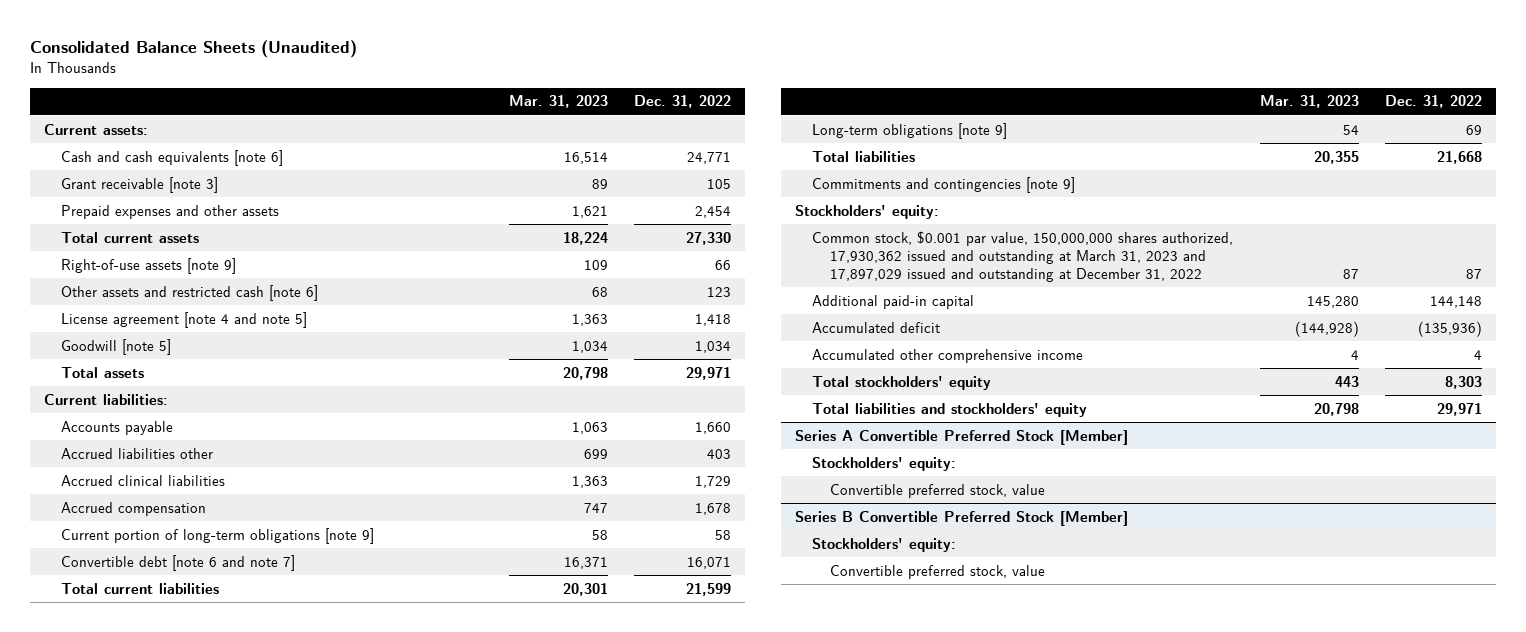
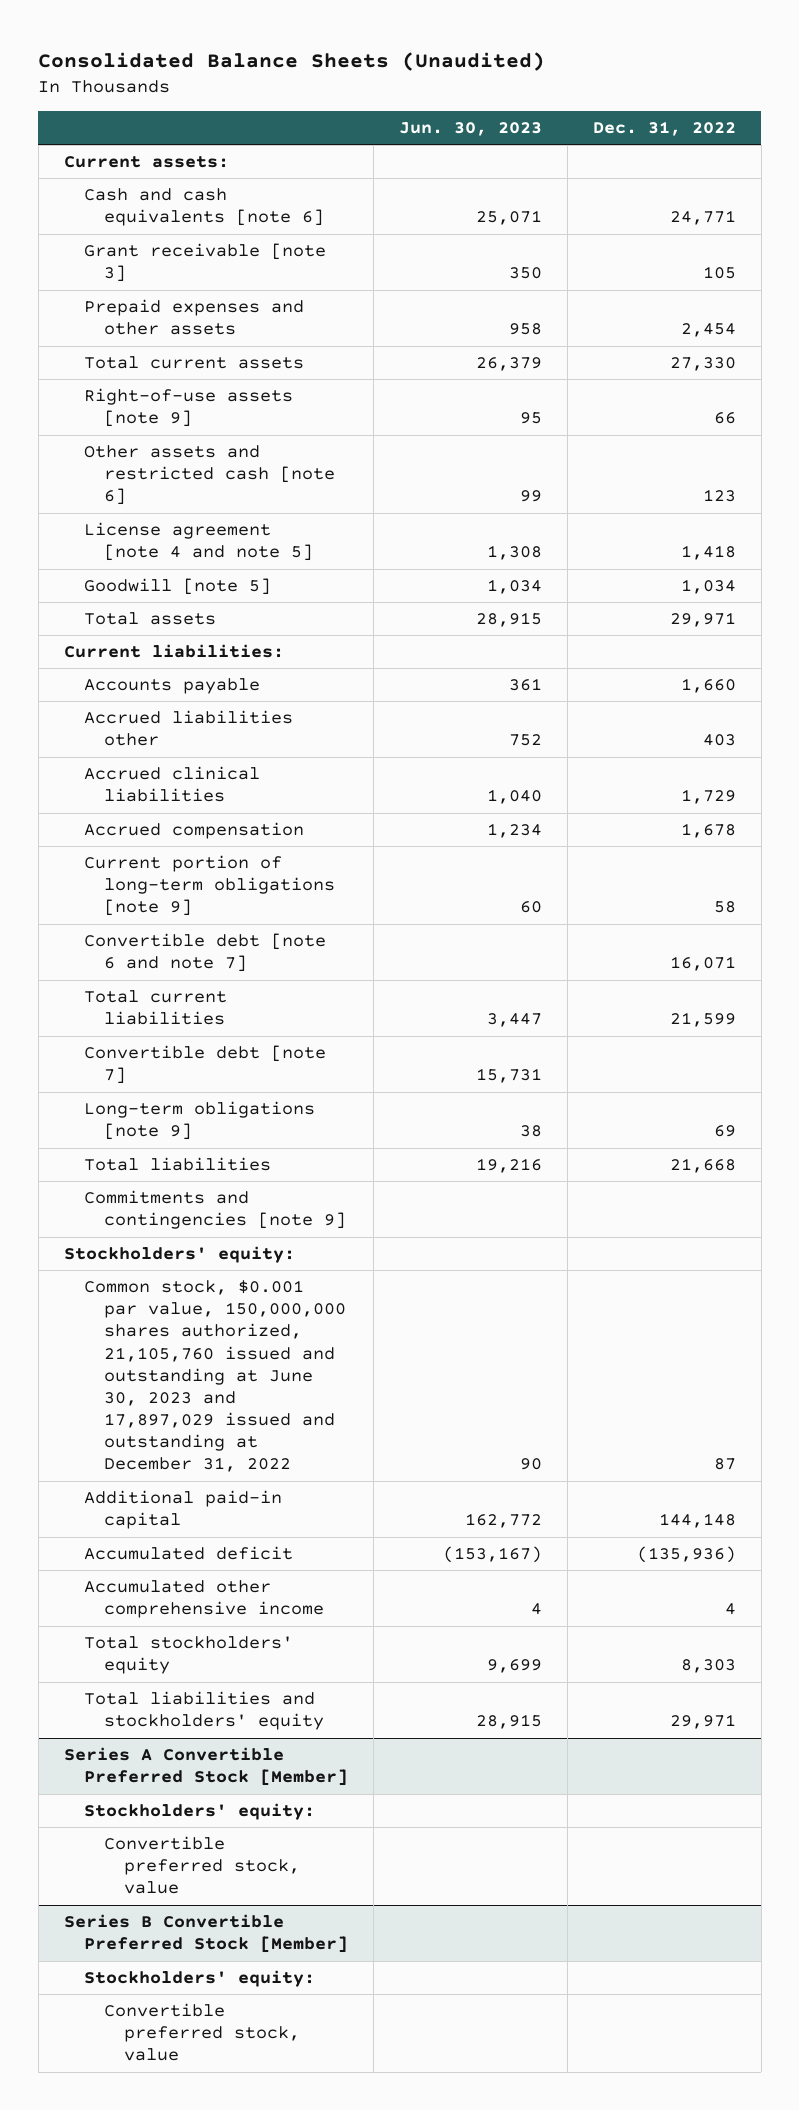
[508,95,608,109] Mar. 31, 2023 -> none
none -> [398,121,542,136] Jun. 30, 2023
none -> [84,1045,327,1085] Convertible debt [note 7]
[812,230,1234,282] Common stock, $0.001 par value, 150,000,000 shares authorized, 17,930,362 issued and outstanding at March 31, 2023 and 17,897,029 issued and outstanding at December 31, 2022 -> [84,1280,347,1473] Common stock, $0.001 par value, 150,000,000 shares authorized, 21,105,760 issued and outstanding at June 30, 2023 and 17,897,029 issued and outstanding at December 31, 2022

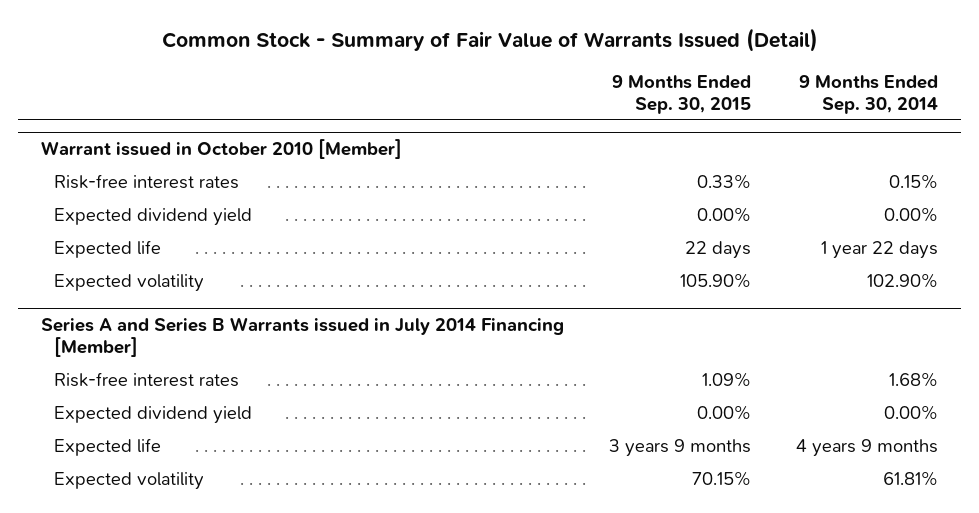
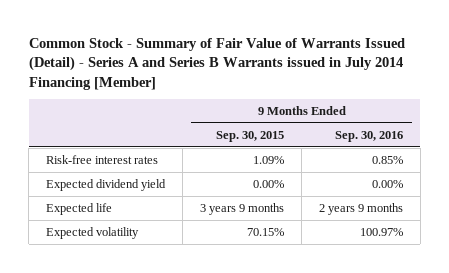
[161,27,818,52] Common Stock - Summary of Fair Value of Warrants Issued (Detail) -> [28,38,405,90] Common Stock - Summary of Fair Value of Warrants Issued (Detail) - Series A and Series B Warrants issued in July 2014 Financing [Member]
[799,74,939,114] 9 Months Ended Sep. 30, 2014 -> none
none -> [334,130,403,142] Sep. 30, 2016
[40,138,402,159] Warrant issued in October 2010 [Member] -> none
[53,173,239,189] Risk-free interest rates -> none
[53,207,252,226] Expected dividend yield -> none
[53,239,161,258] Expected life -> none
[53,273,204,292] Expected volatility -> none
[40,316,564,357] Series A and Series B Warrants issued in July 2014 Financing [Member] -> none

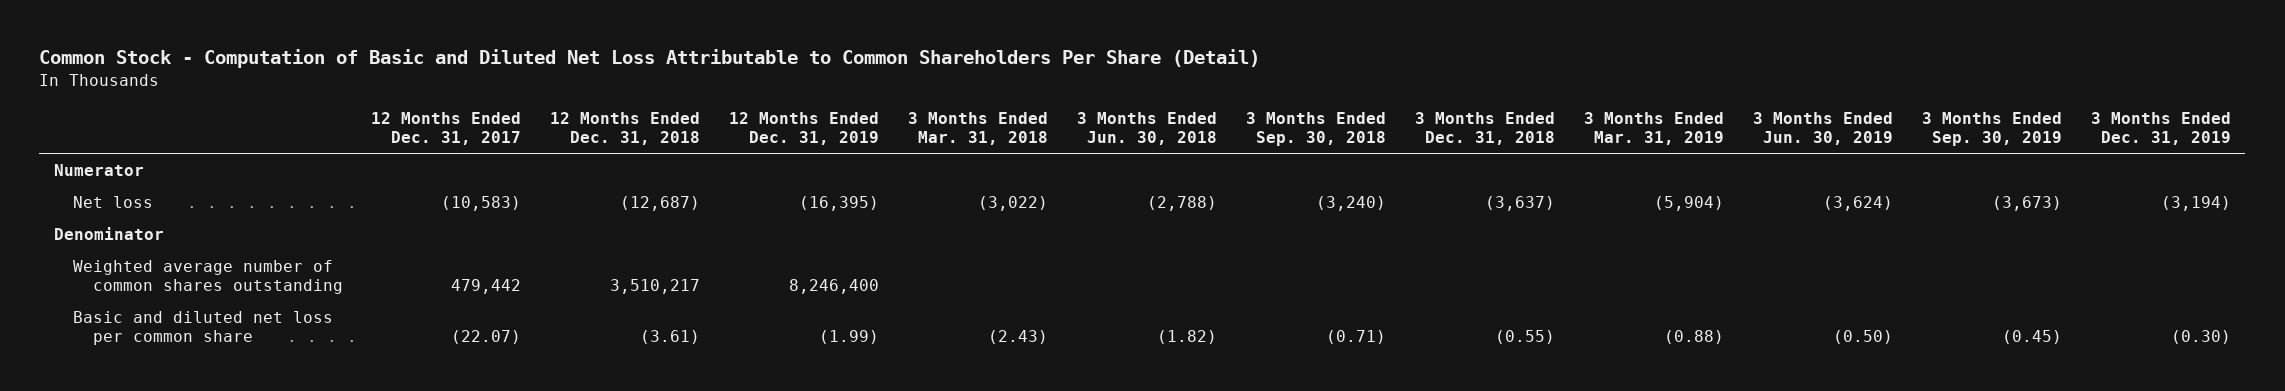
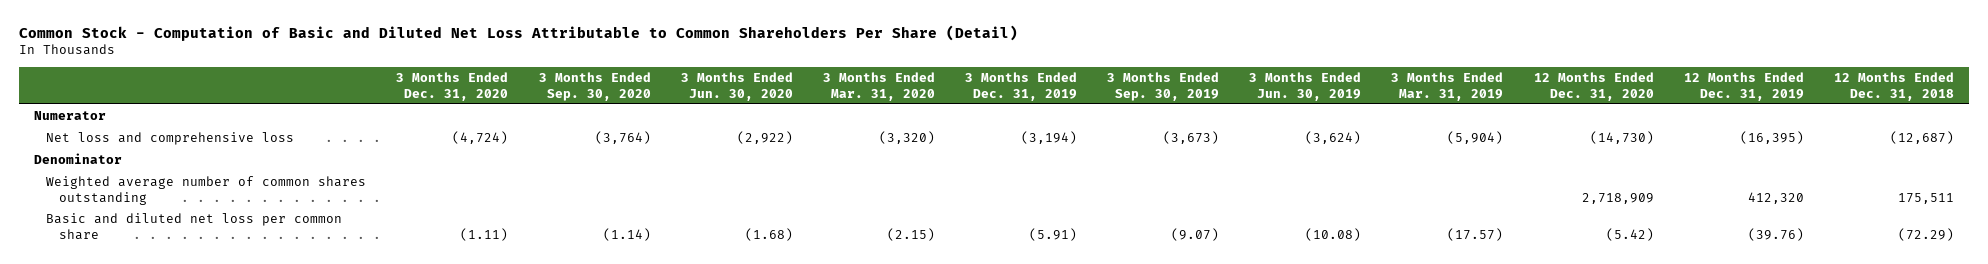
[371,112,522,146] 12 Months Ended Dec. 31, 2017 -> none
[908,112,1049,146] 3 Months Ended Mar. 31, 2018 -> none
[1077,112,1218,146] 3 Months Ended Jun. 30, 2018 -> none
[1246,112,1387,147] 3 Months Ended Sep. 30, 2018 -> none
[1414,112,1555,146] 3 Months Ended Dec. 31, 2018 -> none
none -> [396,71,509,101] 3 Months Ended Dec. 31, 2020
none -> [538,71,651,101] 3 Months Ended Sep. 30, 2020
none -> [680,71,793,101] 3 Months Ended Jun. 30, 2020
none -> [822,71,935,101] 3 Months Ended Mar. 31, 2020
none -> [1533,71,1654,101] 12 Months Ended Dec. 31, 2020
[73,195,154,208] Net loss -> [46,132,295,146] Net loss and comprehensive loss
[610,278,701,294] 3,510,217 -> [1897,192,1954,204] 175,511
[789,278,880,294] 8,246,400 -> [1747,191,1804,204] 412,320
[640,329,701,344] (3.61) -> [1897,227,1954,241] (72.29)
[819,329,880,344] (1.99) -> [1747,227,1804,241] (39.76)
[1663,329,1724,344] (0.88) -> [1447,227,1504,241] (17.57)
[1832,329,1893,344] (0.50) -> [1305,227,1362,241] (10.08)
[2001,329,2062,344] (0.45) -> [1171,227,1220,241] (9.07)
[2170,329,2231,344] (0.30) -> [1029,227,1078,241] (5.91)

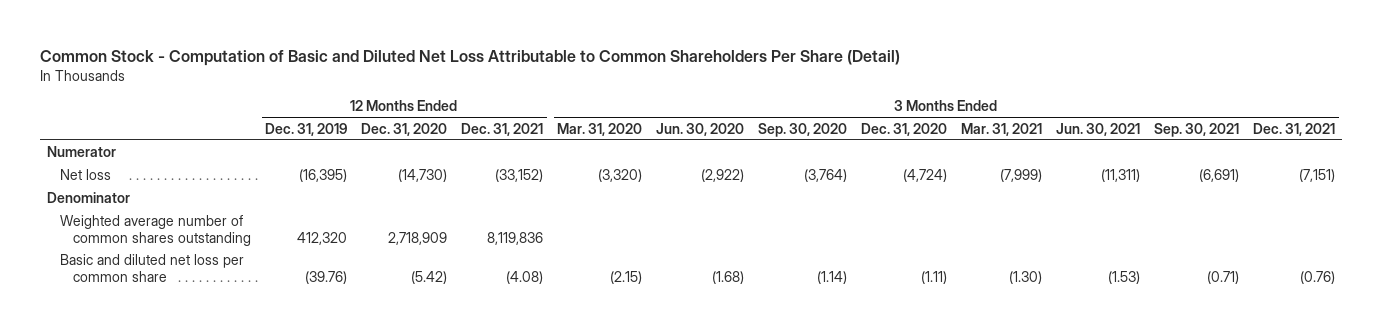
[965,71,1078,101] 3 Months Ended Dec. 31, 2019 -> none
[1107,71,1220,101] 3 Months Ended Sep. 30, 2019 -> none
[1249,71,1362,101] 3 Months Ended Jun. 30, 2019 -> none
[1391,71,1504,101] 3 Months Ended Mar. 31, 2019 -> none
[1833,71,1954,101] 12 Months Ended Dec. 31, 2018 -> none
none -> [461,122,544,136] Dec. 31, 2021
none -> [961,122,1043,136] Mar. 31, 2021
none -> [1056,122,1141,136] Jun. 30, 2021
none -> [1154,122,1240,137] Sep. 30, 2021
none -> [1253,122,1336,136] Dec. 31, 2021
[46,132,295,146] Net loss and comprehensive loss -> [60,169,112,181] Net loss

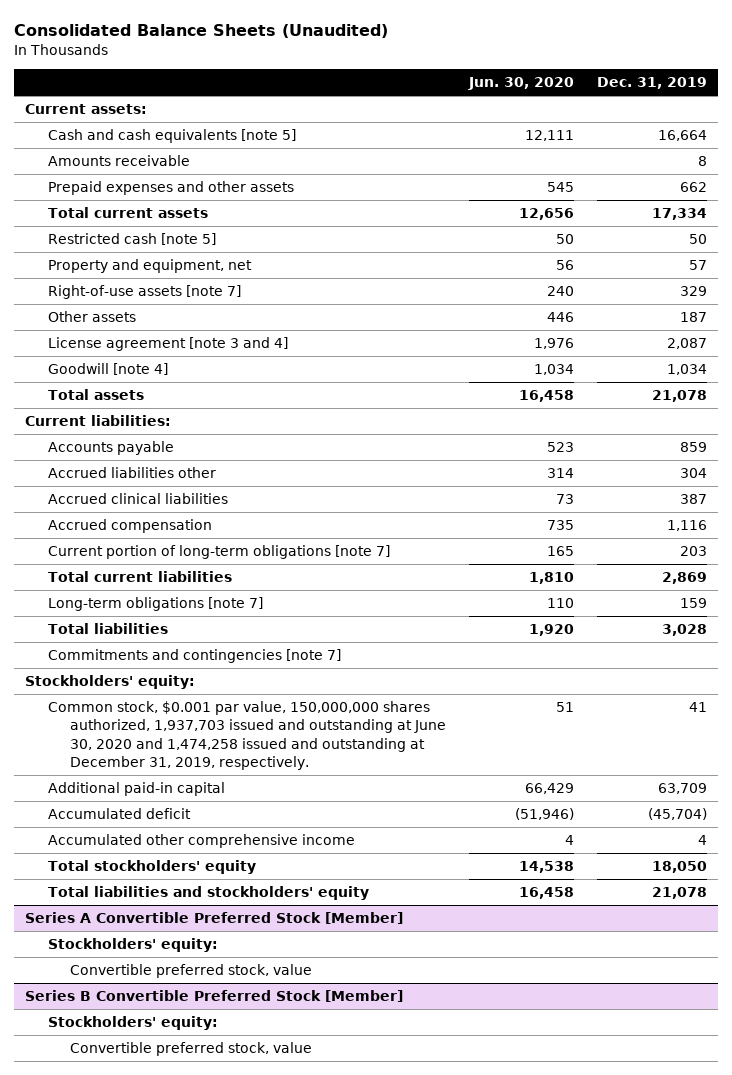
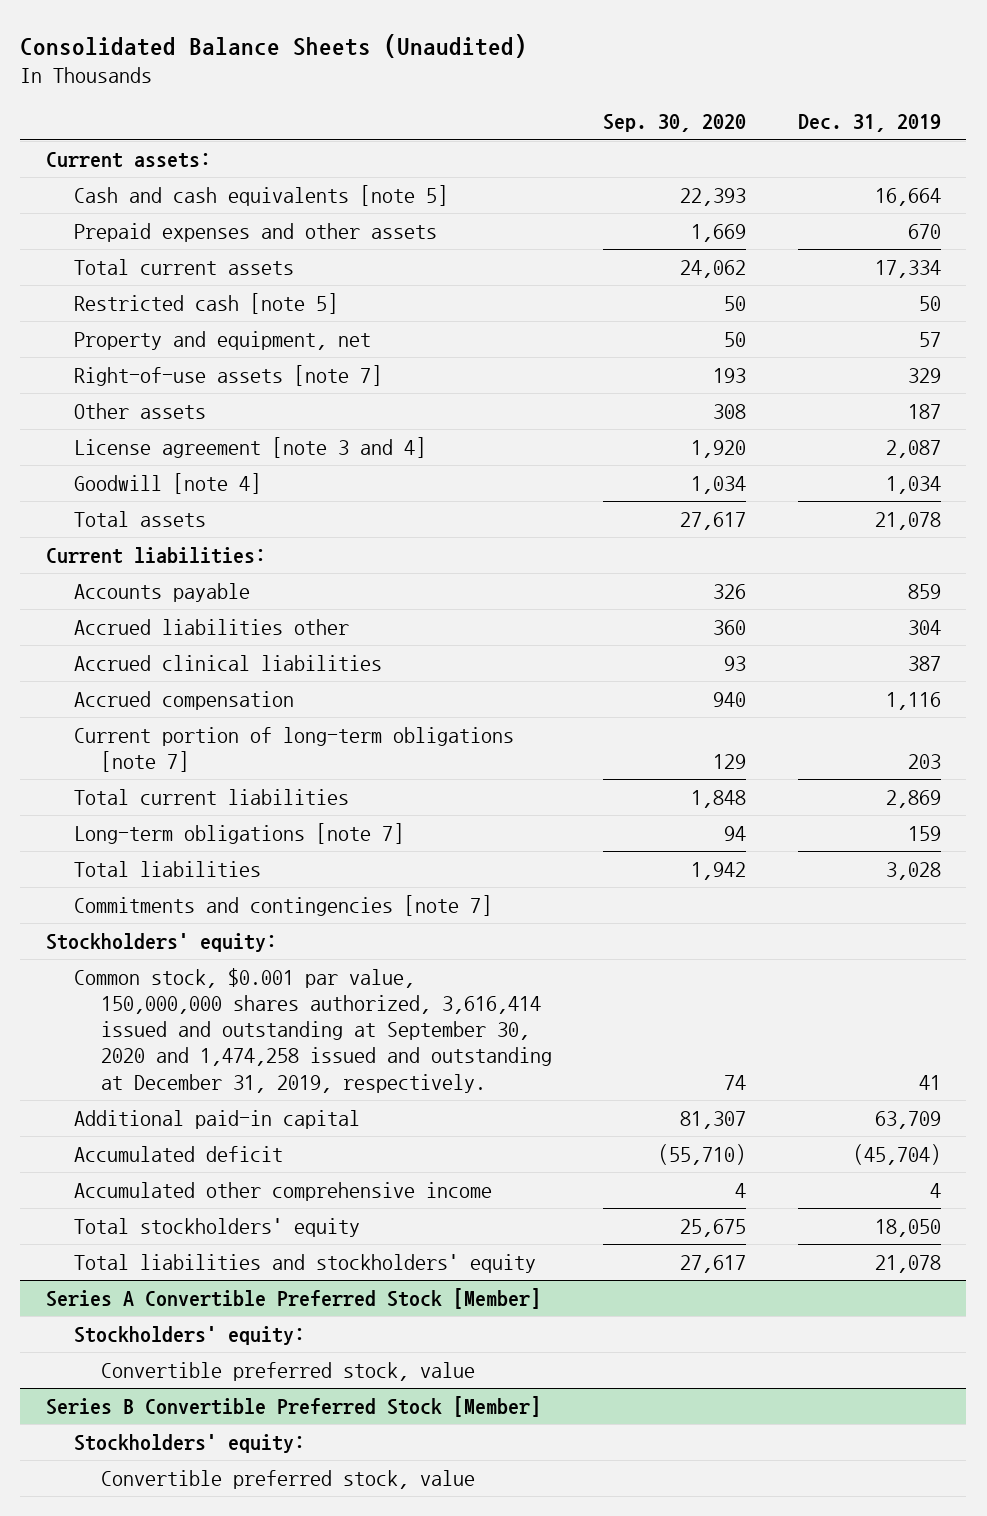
[468,77,575,91] Jun. 30, 2020 -> none
none -> [603,114,747,133] Sep. 30, 2020
[47,155,190,167] Amounts receivable -> none
[680,182,708,193] 662 -> [907,223,941,239] 670
[47,701,447,771] Common stock, $0.001 par value, 150,000,000 shares authorized, 1,937,703 issued and outstanding at June 30, 2020 and 1,474,258 issued and outstanding at December 31, 2019, respectively. -> [73,967,553,1093] Common stock, $0.001 par value, 150,000,000 shares authorized, 3,616,414 issued and outstanding at September 30, 2020 and 1,474,258 issued and outstanding at December 31, 2019, respectively.

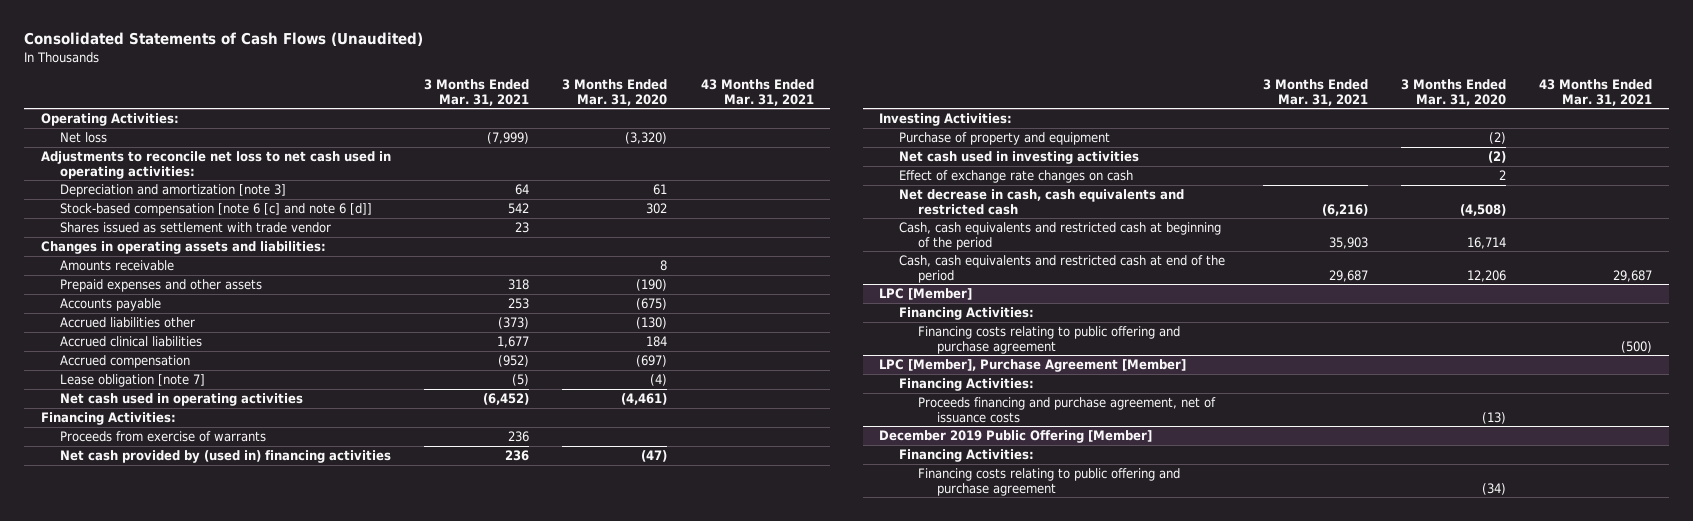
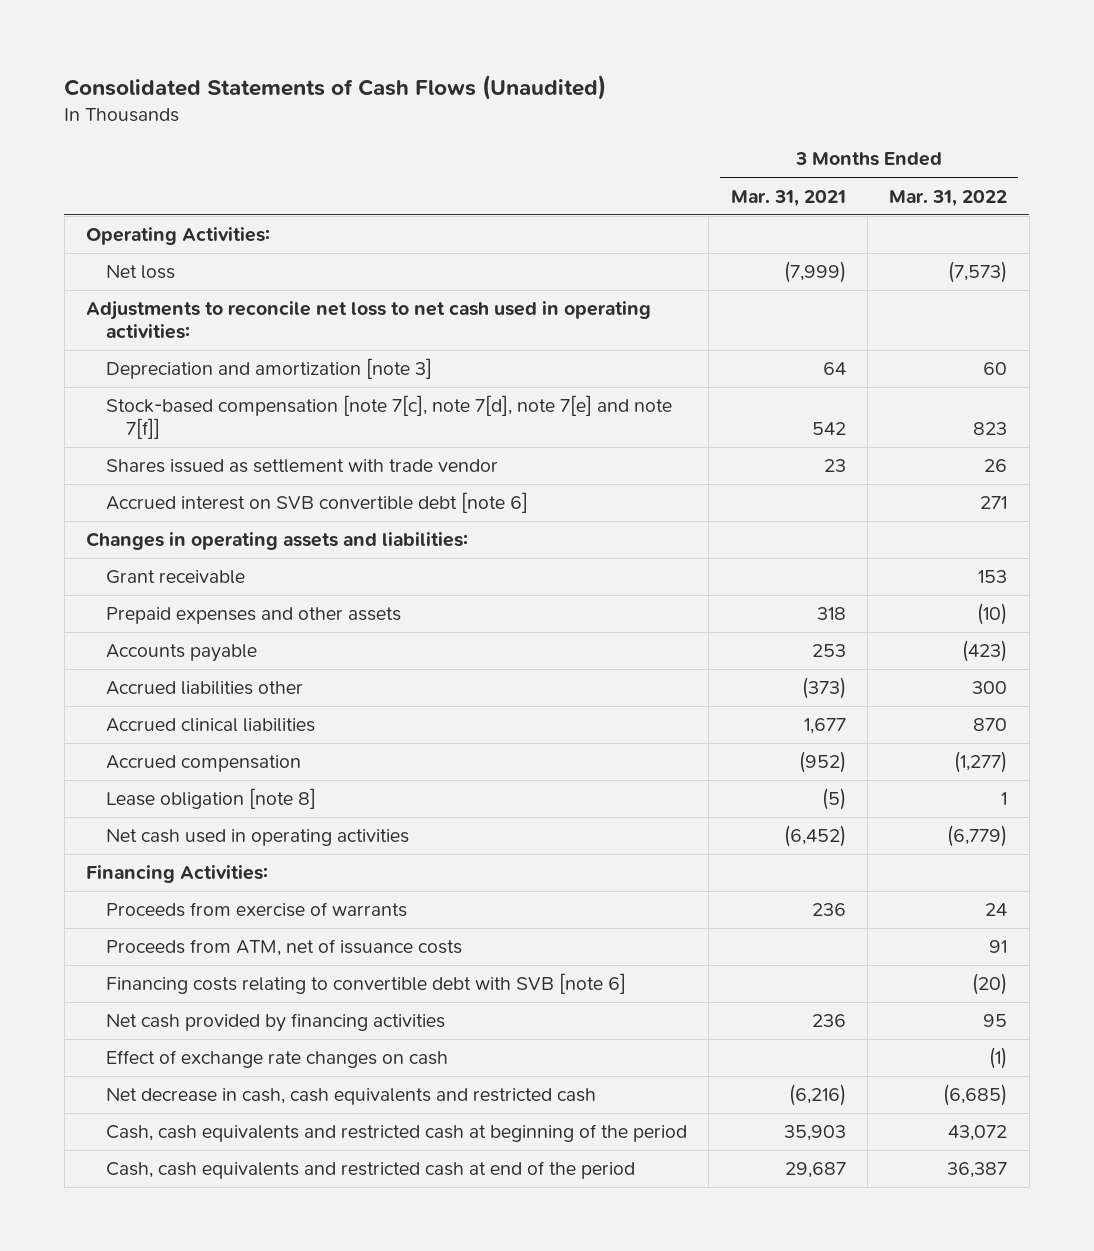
[562,78,668,106] 3 Months Ended Mar. 31, 2020 -> none
[700,78,814,106] 43 Months Ended Mar. 31, 2021 -> none
none -> [889,189,1008,206] Mar. 31, 2022
[59,202,372,216] Stock-based compensation [note 6 [c] and note 6 [d]] -> [106,395,673,440] Stock-based compensation [note 7[c], note 7[d], note 7[e] and note 7[f]]
none -> [106,492,529,514] Accrued interest on SVB convertible debt [note 6]
[59,259,174,271] Amounts receivable -> none
none -> [106,570,246,585] Grant receivable
[59,373,205,387] Lease obligation [note 7] -> [106,788,317,810] Lease obligation [note 8]
[879,112,1013,126] Investing Activities: -> none
[898,131,1110,145] Purchase of property and equipment -> none
[898,150,1139,164] Net cash used in investing activities -> none
none -> [106,939,463,957] Proceeds from ATM, net of issuance costs
none -> [106,973,627,995] Financing costs relating to convertible debt with SVB [note 6]
[59,449,391,463] Net cash provided by (used in) financing activities -> [106,1013,446,1033] Net cash provided by financing activities
[879,287,973,300] LPC [Member] -> none
[898,306,1034,320] Financing Activities: -> none
[917,325,1180,354] Financing costs relating to public offering and purchase agreement -> none
[879,358,1187,372] LPC [Member], Purchase Agreement [Member] -> none
[898,377,1034,391] Financing Activities: -> none
[917,396,1216,423] Proceeds financing and purchase agreement, net of issuance costs -> none
[879,429,1153,443] December 2019 Public Offering [Member] -> none
[898,448,1034,462] Financing Activities: -> none
[917,467,1180,496] Financing costs relating to public offering and purchase agreement -> none

